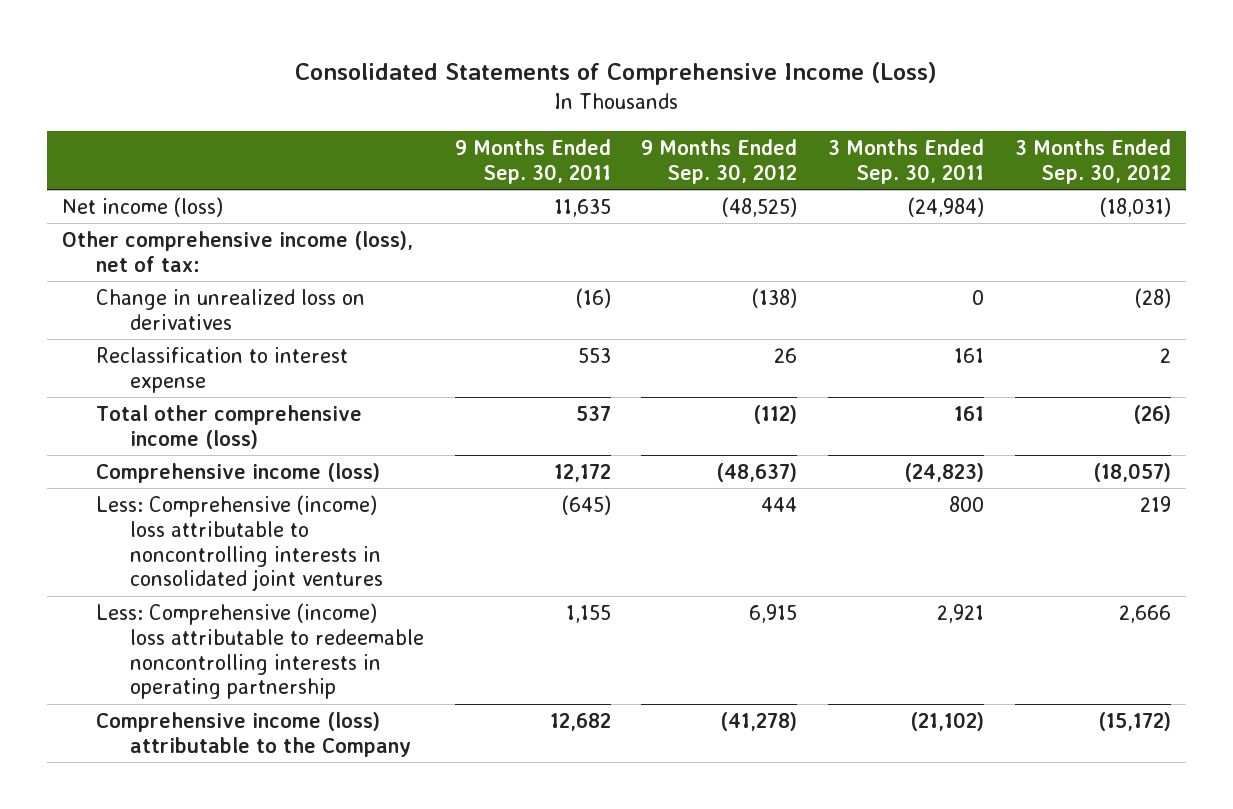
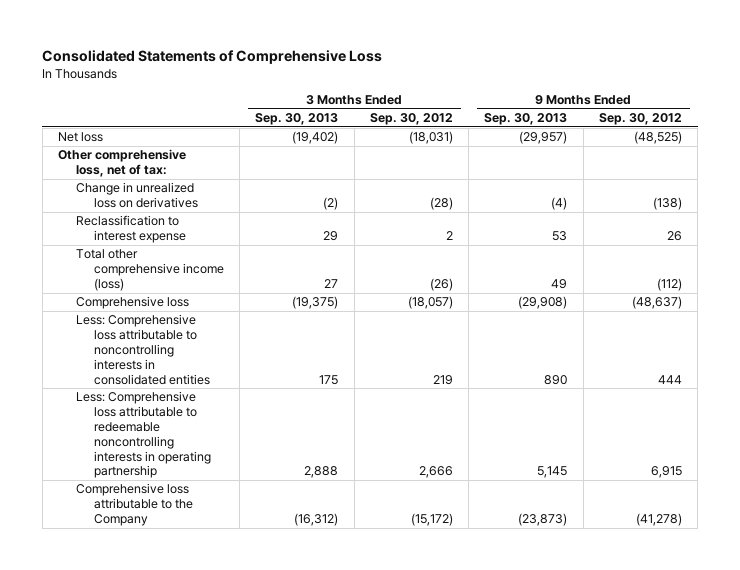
[295,62,938,86] Consolidated Statements of Comprehensive Income (Loss) -> [42,50,383,65] Consolidated Statements of Comprehensive Loss
[454,138,611,184] 9 Months Ended Sep. 30, 2011 -> none
[827,138,984,184] 3 Months Ended Sep. 30, 2011 -> none
none -> [255,113,339,126] Sep. 30, 2013
none -> [484,113,568,126] Sep. 30, 2013
[62,197,224,218] Net income (loss) -> [57,132,103,143] Net loss
[62,231,414,272] Other comprehensive income (loss), net of tax: -> [57,149,186,178] Other comprehensive loss, net of tax:
[96,463,381,484] Comprehensive income (loss) -> [75,296,189,310] Comprehensive loss
[96,495,384,592] Less: Comprehensive (income) loss attributable to noncontrolling interests in consolidated joint ventures -> [75,314,210,385] Less: Comprehensive loss attributable to noncontrolling interests in consolidated entities
[96,603,425,700] Less: Comprehensive (income) loss attributable to redeemable noncontrolling interests in operating partnership -> [75,391,211,479] Less: Comprehensive loss attributable to redeemable noncontrolling interests in operating partnership
[96,712,412,757] Comprehensive income (loss) attributable to the Company -> [75,483,193,526] Comprehensive loss attributable to the Company

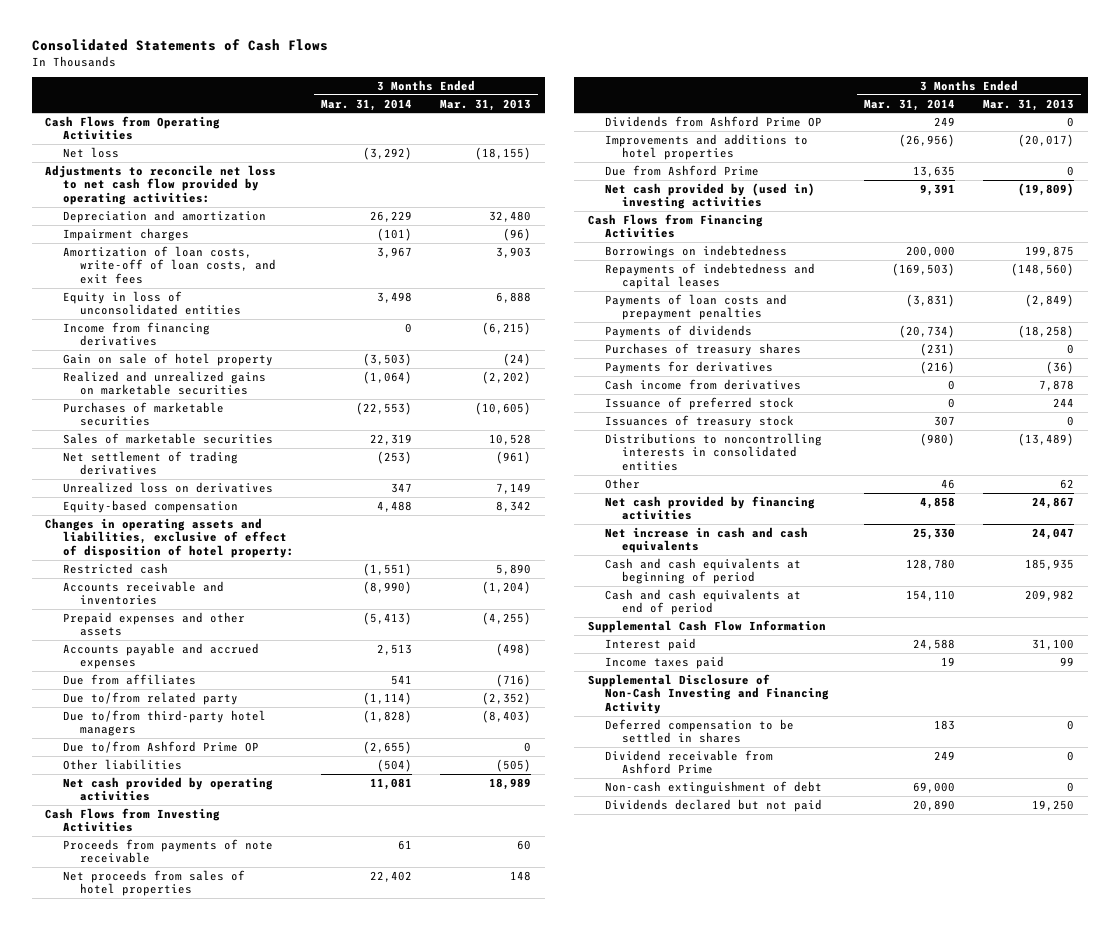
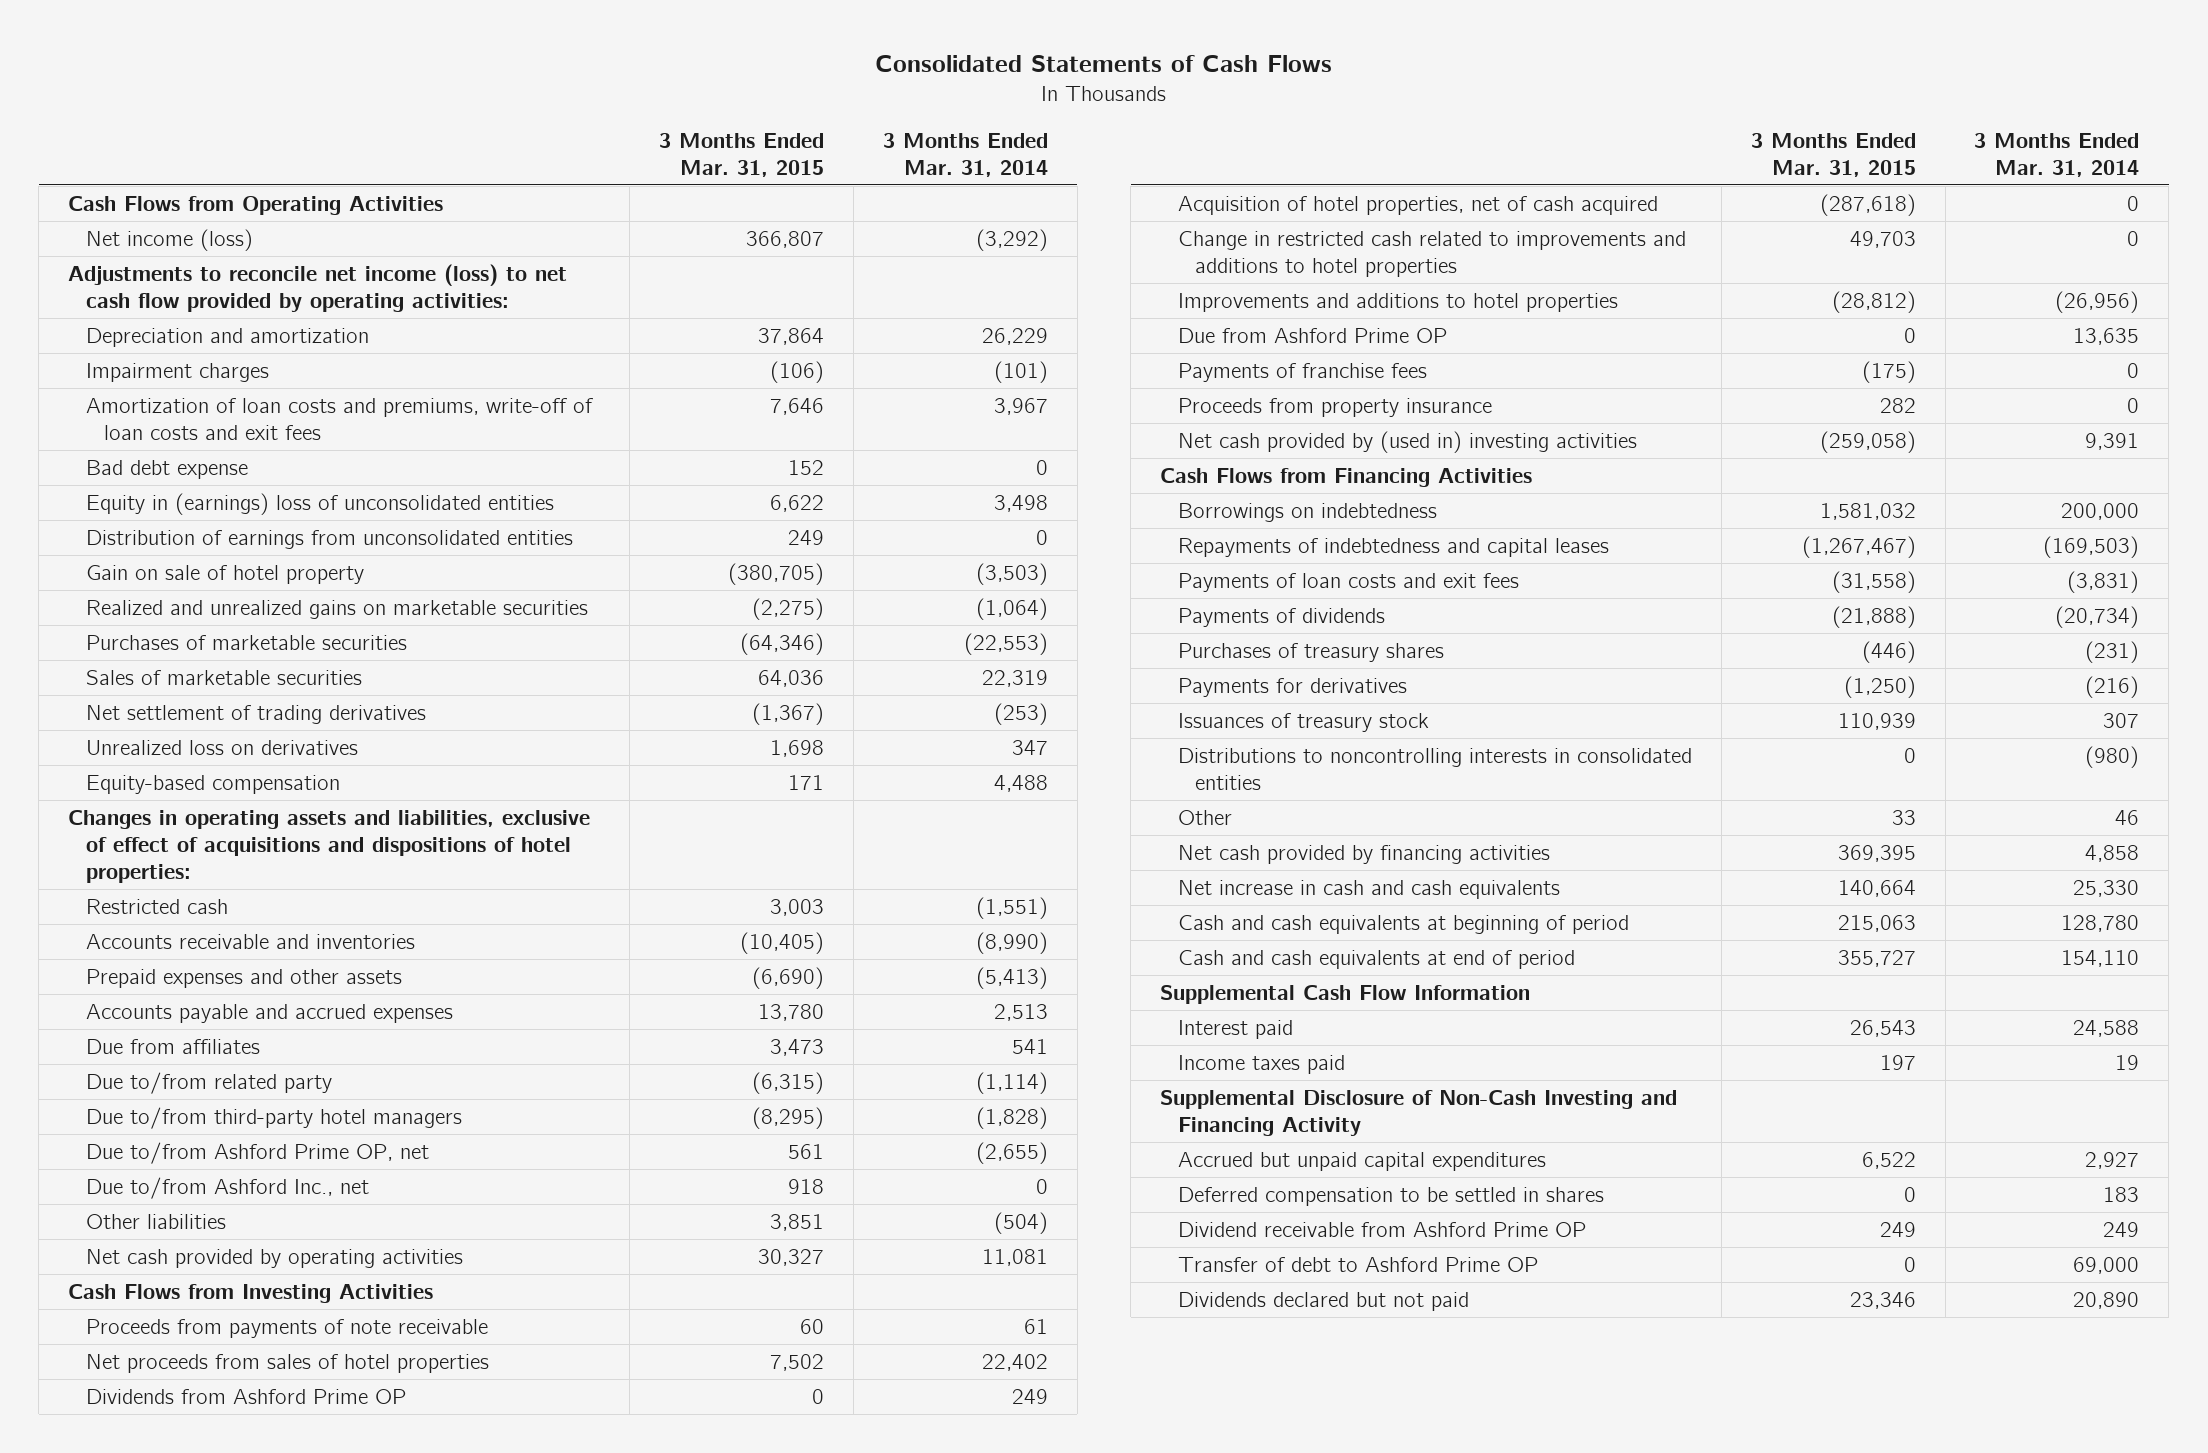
[440,98,532,111] Mar. 31, 2013 -> none
none -> [658,132,824,177] 3 Months Ended Mar. 31, 2015
[62,146,119,158] Net loss -> [85,228,253,251] Net income (loss)
[45,164,277,205] Adjustments to reconcile net loss to net cash flow provided by operating activities: -> [68,263,568,313] Adjustments to reconcile net income (loss) to net cash flow provided by operating activities:
[62,321,210,347] Income from financing derivatives -> none
[62,245,276,284] Amortization of loan costs, write-off of loan costs, and exit fees -> [85,397,593,441] Amortization of loan costs and premiums, write-off of loan costs and exit fees
none -> [85,459,248,479] Bad debt expense
[62,290,241,316] Equity in loss of unconsolidated entities -> [85,492,554,515] Equity in (earnings) loss of unconsolidated entities
none -> [85,529,573,549] Distribution of earnings from unconsolidated entities
[45,517,294,558] Changes in operating assets and liabilities, exclusive of effect of disposition of hotel property: -> [68,809,591,884] Changes in operating assets and liabilities, exclusive of effect of acquisitions and dispositions of hotel properties:
[62,740,259,753] Due to/from Ashford Prime OP -> [85,1141,429,1164] Due to/from Ashford Prime OP, net
none -> [85,1176,369,1199] Due to/from Ashford Inc., net
none -> [1177,195,1658,215] Acquisition of hotel properties, net of cash acquired
none -> [1177,230,1686,278] Change in restricted cash related to improvements and additions to hotel properties
[605,164,760,176] Due from Ashford Prime -> [1177,327,1447,343] Due from Ashford Prime OP
none -> [1177,362,1427,382] Payments of franchise fees
none -> [1177,397,1492,417] Proceeds from property insurance
[605,293,788,321] Payments of loan costs and prepayment penalties -> [1177,572,1519,592] Payments of loan costs and exit fees
[605,378,802,390] Cash income from derivatives -> none
[605,396,795,410] Issuance of preferred stock -> none
none -> [1177,1151,1546,1171] Accrued but unpaid capital expenditures
[605,780,823,794] Non-cash extinguishment of debt -> none
[605,749,774,775] Dividend receivable from Ashford Prime -> [1177,1221,1586,1237] Dividend receivable from Ashford Prime OP
none -> [1177,1256,1538,1272] Transfer of debt to Ashford Prime OP

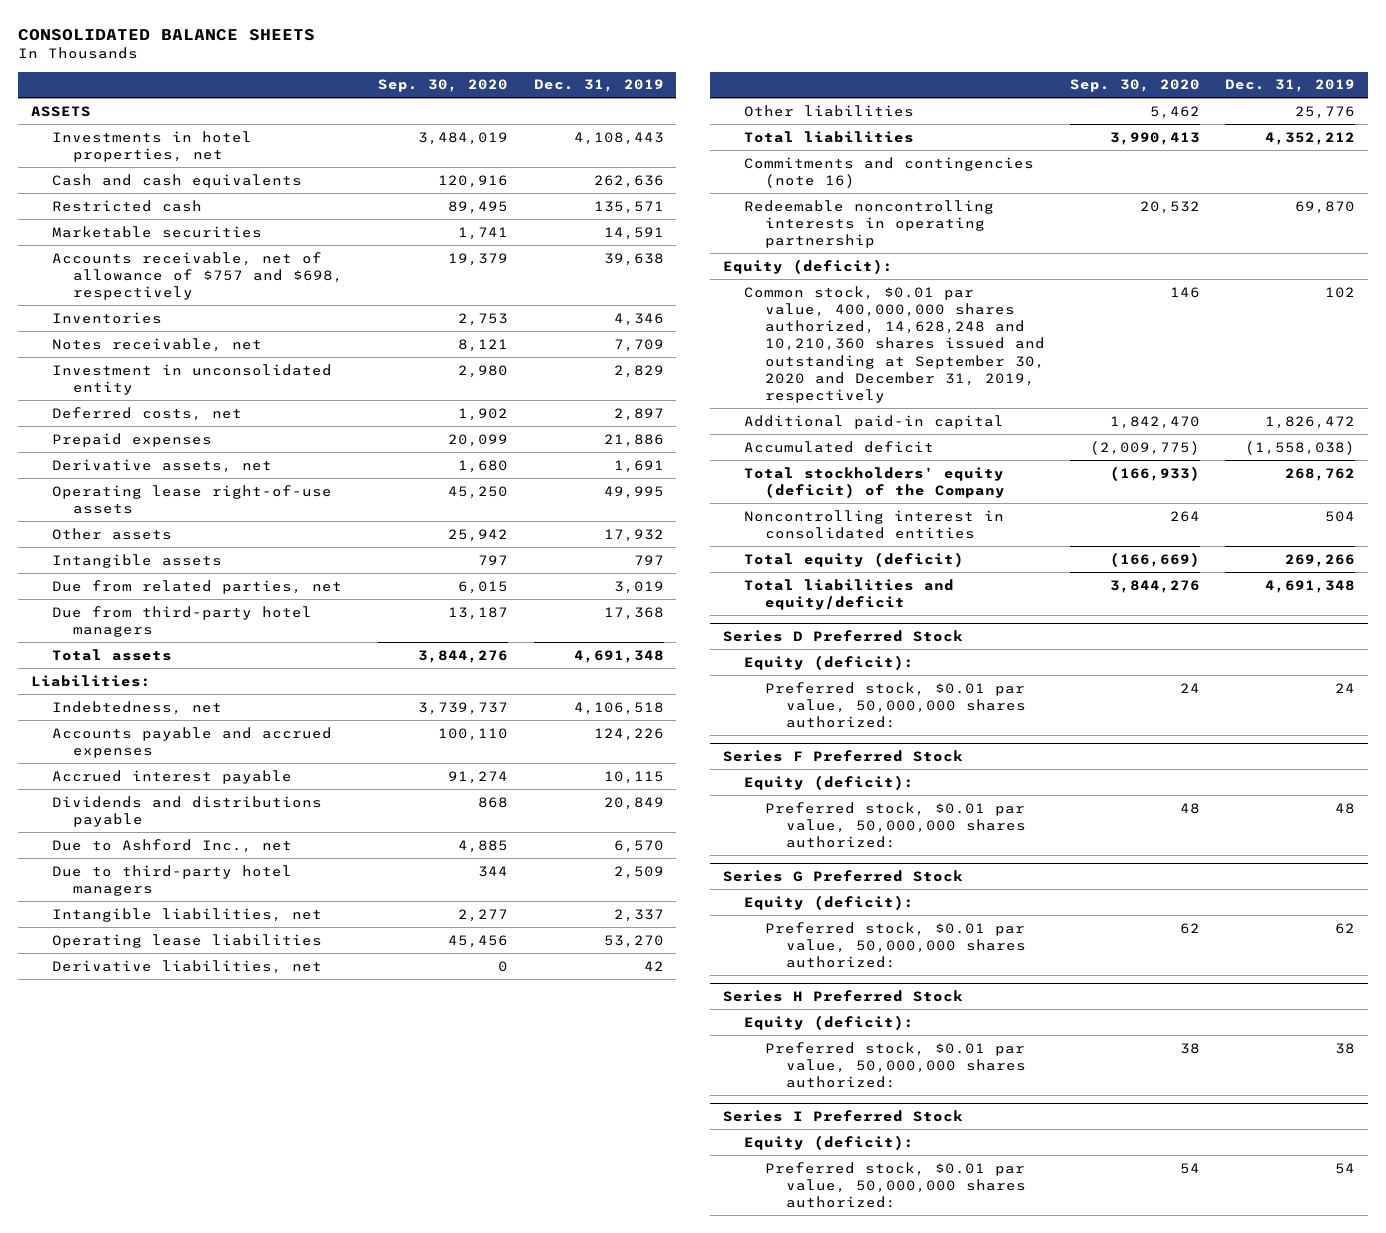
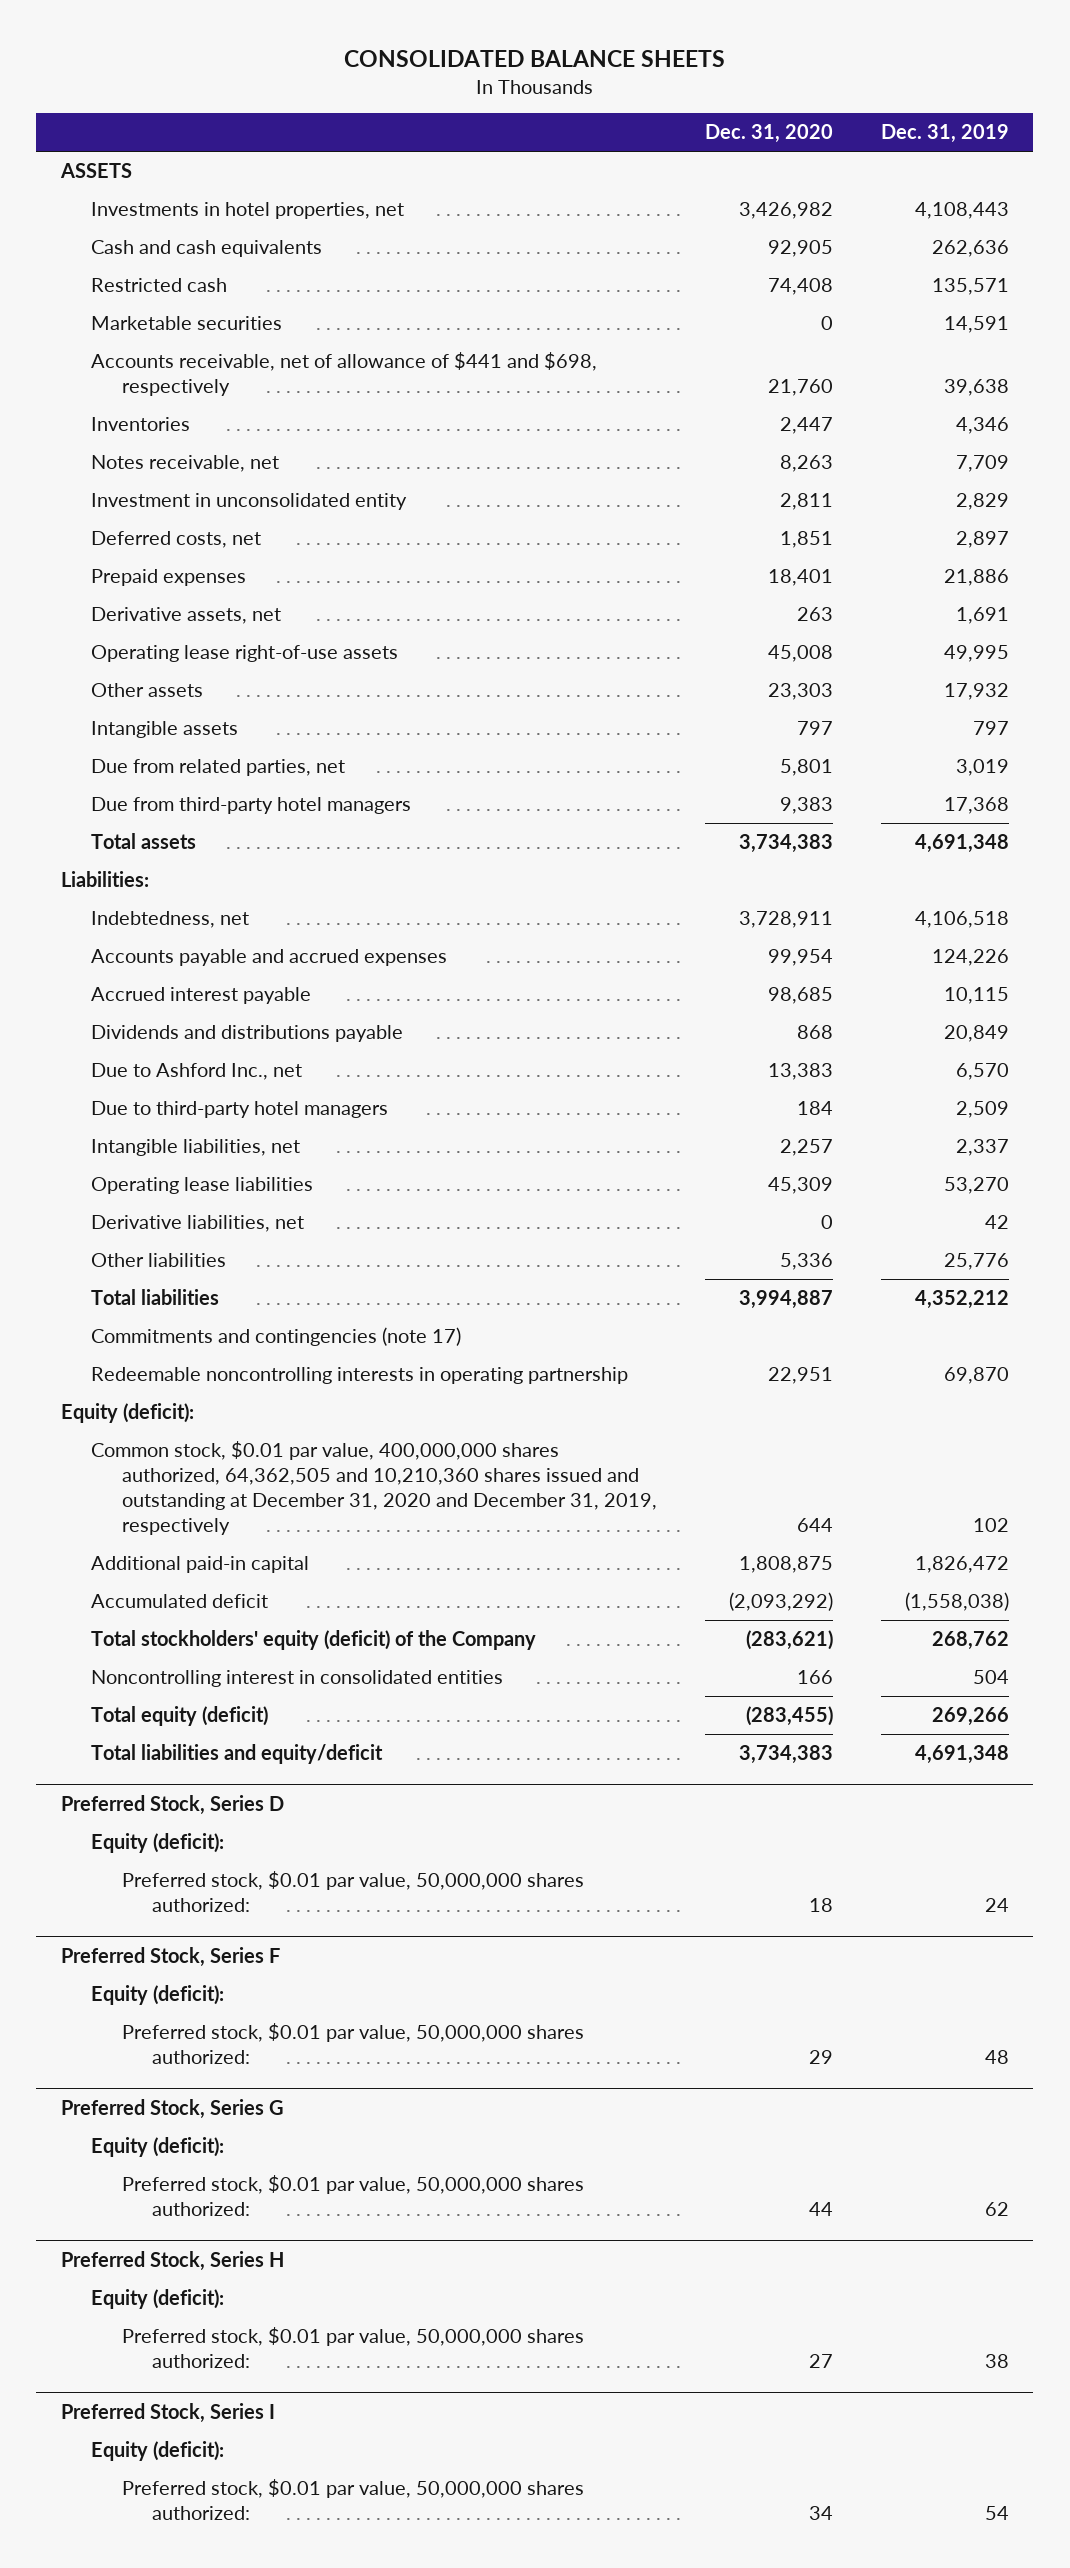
[378,79,509,93] Sep. 30, 2020 -> none
none -> [704,124,833,144] Dec. 31, 2020
[52,251,344,301] Accounts receivable, net of allowance of $757 and $698, respectively -> [91,352,598,397] Accounts receivable, net of allowance of $441 and $698, respectively
[743,156,1034,188] Commitments and contingencies (note 16) -> [91,1327,462,1347] Commitments and contingencies (note 17)
[743,285,1046,404] Common stock, $0.01 par value, 400,000,000 shares authorized, 14,628,248 and 10,210,360 shares issued and outstanding at September 30, 2020 and December 31, 2019, respectively -> [91,1441,657,1536] Common stock, $0.01 par value, 400,000,000 shares authorized, 64,362,505 and 10,210,360 shares issued and outstanding at December 31, 2020 and December 31, 2019, respectively
[722,630,963,643] Series D Preferred Stock -> [60,1794,284,1815] Preferred Stock, Series D
[722,750,963,763] Series F Preferred Stock -> [60,1946,280,1967] Preferred Stock, Series F
[722,870,963,883] Series G Preferred Stock -> [60,2098,284,2119] Preferred Stock, Series G
[722,990,963,1003] Series H Preferred Stock -> [60,2250,284,2271] Preferred Stock, Series H
[722,1110,963,1123] Series I Preferred Stock -> [60,2402,275,2423] Preferred Stock, Series I

